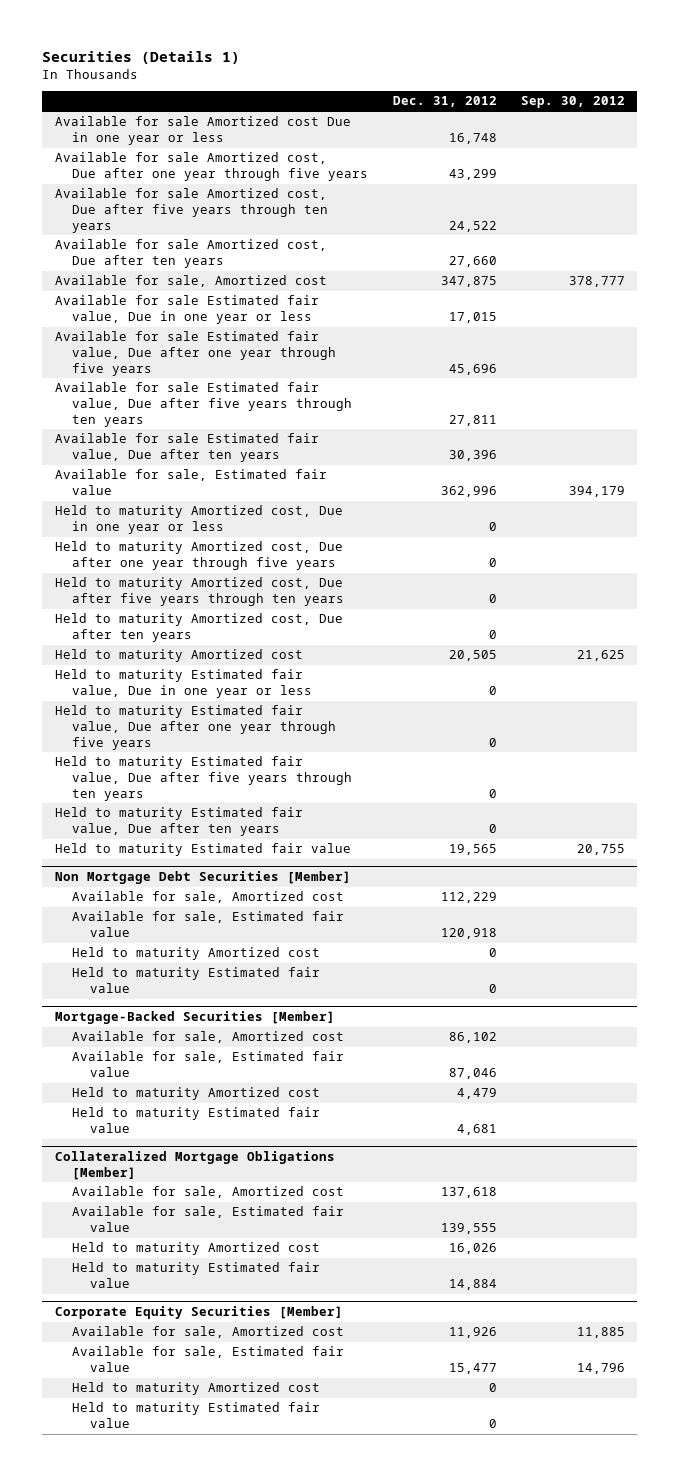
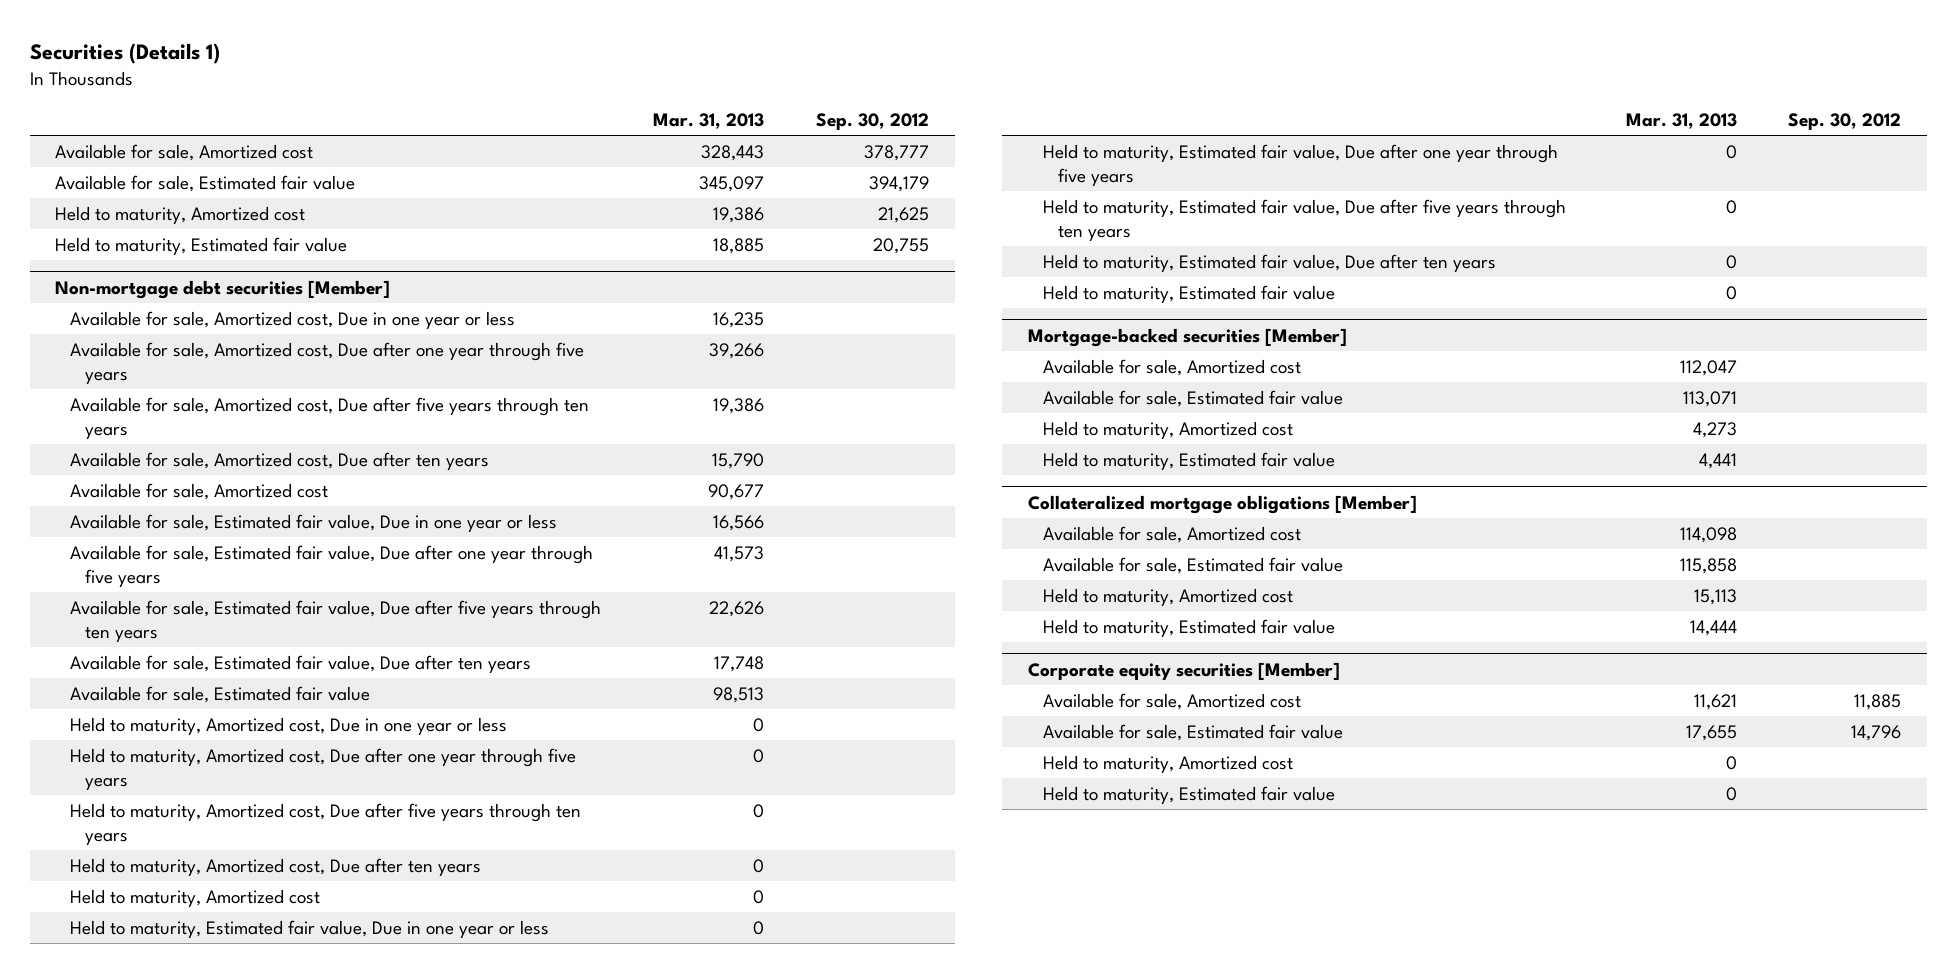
[392,96,497,108] Dec. 31, 2012 -> none
none -> [653,112,765,129] Mar. 31, 2013
[54,116,351,146] Available for sale Amortized cost Due in one year or less -> none
[54,152,369,182] Available for sale Amortized cost, Due after one year through five years -> none
[54,188,329,233] Available for sale Amortized cost, Due after five years through ten years -> none
[54,239,327,269] Available for sale Amortized cost, Due after ten years -> none
[54,295,319,325] Available for sale Estimated fair value, Due in one year or less -> none
[54,331,337,376] Available for sale Estimated fair value, Due after one year through five years -> none
[54,382,353,427] Available for sale Estimated fair value, Due after five years through ten years -> none
[54,433,319,463] Available for sale Estimated fair value, Due after ten years -> none
[54,505,343,535] Held to maturity Amortized cost, Due in one year or less -> none
[54,541,343,571] Held to maturity Amortized cost, Due after one year through five years -> none
[54,577,345,607] Held to maturity Amortized cost, Due after five years through ten years -> none
[54,613,343,643] Held to maturity Amortized cost, Due after ten years -> none
[54,669,313,699] Held to maturity Estimated fair value, Due in one year or less -> none
[54,705,337,750] Held to maturity Estimated fair value, Due after one year through five years -> none
[54,756,353,801] Held to maturity Estimated fair value, Due after five years through ten years -> none
[54,807,303,837] Held to maturity Estimated fair value, Due after ten years -> none
[54,649,303,663] Held to maturity Amortized cost -> [55,206,306,225] Held to maturity, Amortized cost
[54,843,351,857] Held to maturity Estimated fair value -> [55,237,348,256] Held to maturity, Estimated fair value
[54,871,351,885] Non Mortgage Debt Securities [Member] -> [55,279,391,299] Non-mortgage debt securities [Member]
none -> [70,311,516,330] Available for sale, Amortized cost, Due in one year or less
none -> [70,342,585,384] Available for sale, Amortized cost, Due after one year through five years
none -> [70,397,590,439] Available for sale, Amortized cost, Due after five years through ten years
none -> [70,452,490,471] Available for sale, Amortized cost, Due after ten years
none -> [70,514,558,533] Available for sale, Estimated fair value, Due in one year or less
none -> [70,545,594,587] Available for sale, Estimated fair value, Due after one year through five years
none -> [70,600,602,642] Available for sale, Estimated fair value, Due after five years through ten years
none -> [70,655,532,674] Available for sale, Estimated fair value, Due after ten years
none -> [70,717,508,736] Held to maturity, Amortized cost, Due in one year or less
none -> [70,748,577,790] Held to maturity, Amortized cost, Due after one year through five years
none -> [70,803,582,845] Held to maturity, Amortized cost, Due after five years through ten years
none -> [70,858,482,877] Held to maturity, Amortized cost, Due after ten years
[72,947,321,961] Held to maturity Amortized cost -> [70,889,321,908] Held to maturity, Amortized cost
none -> [70,920,550,939] Held to maturity, Estimated fair value, Due in one year or less
none -> [1042,144,1558,186] Held to maturity, Estimated fair value, Due after one year through five years
none -> [1042,199,1566,241] Held to maturity, Estimated fair value, Due after five years through ten years
none -> [1042,254,1496,273] Held to maturity, Estimated fair value, Due after ten years
[72,967,321,994] Held to maturity Estimated fair value -> [1042,285,1335,304] Held to maturity, Estimated fair value
[54,1011,335,1025] Mortgage-Backed Securities [Member] -> [1027,327,1347,347] Mortgage-backed securities [Member]
[72,1087,321,1101] Held to maturity Amortized cost -> [1042,421,1293,440] Held to maturity, Amortized cost
[72,1107,321,1134] Held to maturity Estimated fair value -> [1042,452,1335,471] Held to maturity, Estimated fair value
[54,1151,335,1180] Collateralized Mortgage Obligations [Member] -> [1027,494,1417,514] Collateralized mortgage obligations [Member]
[72,1242,321,1256] Held to maturity Amortized cost -> [1042,588,1293,607] Held to maturity, Amortized cost
[72,1262,321,1289] Held to maturity Estimated fair value -> [1042,619,1335,638] Held to maturity, Estimated fair value
[54,1306,343,1320] Corporate Equity Securities [Member] -> [1027,661,1340,680] Corporate equity securities [Member]
[72,1382,321,1396] Held to maturity Amortized cost -> [1042,755,1293,774] Held to maturity, Amortized cost
[72,1402,321,1429] Held to maturity Estimated fair value -> [1042,786,1335,805] Held to maturity, Estimated fair value

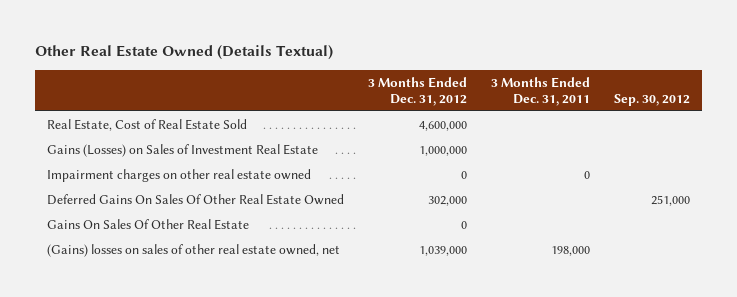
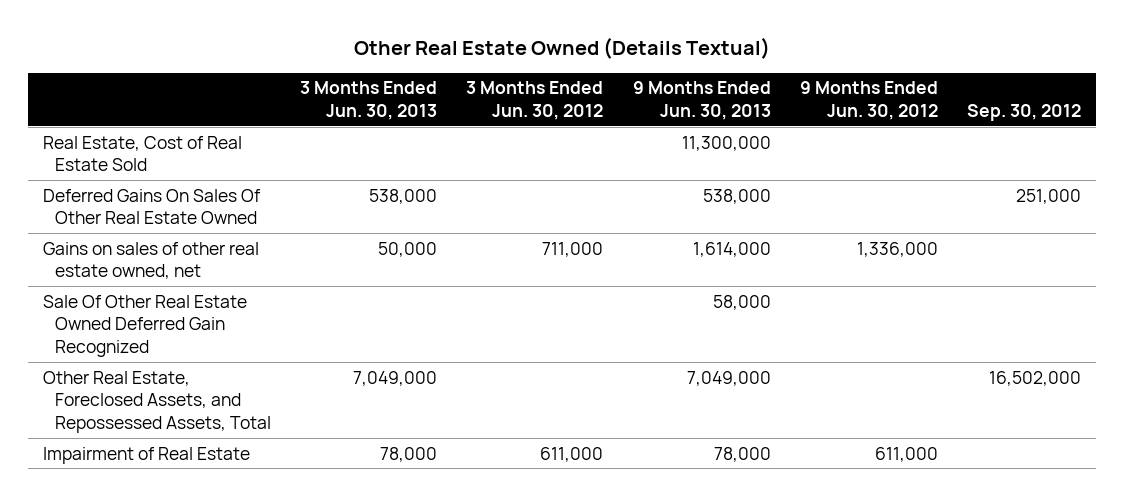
[368,76,468,106] 3 Months Ended Dec. 31, 2012 -> none
[490,76,590,106] 3 Months Ended Dec. 31, 2011 -> none
none -> [300,81,438,120] 3 Months Ended Jun. 30, 2013
none -> [466,81,604,120] 3 Months Ended Jun. 30, 2012
none -> [632,81,771,120] 9 Months Ended Jun. 30, 2013
none -> [799,81,938,120] 9 Months Ended Jun. 30, 2012
[47,144,319,158] Gains (Losses) on Sales of Investment Real Estate -> none
[47,169,312,183] Impairment charges on other real estate owned -> none
[47,219,250,231] Gains On Sales Of Other Real Estate -> none
[47,244,341,258] (Gains) losses on sales of other real estate owned, net -> [42,241,259,280] Gains on sales of other real estate owned, net
none -> [42,294,247,357] Sale Of Other Real Estate Owned Deferred Gain Recognized
none -> [42,370,272,433] Other Real Estate, Foreclosed Assets, and Repossessed Assets, Total
none -> [42,446,250,464] Impairment of Real Estate

